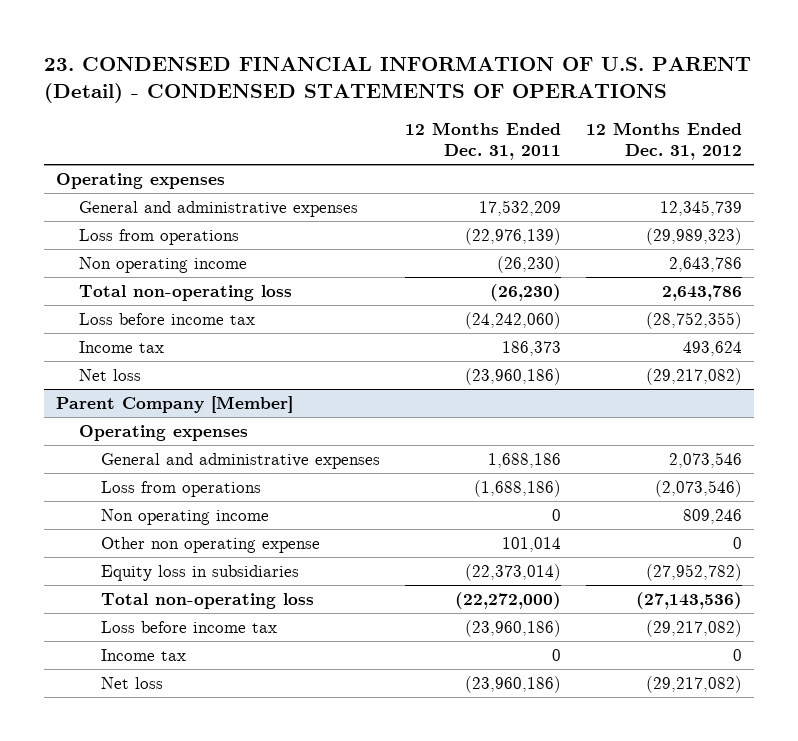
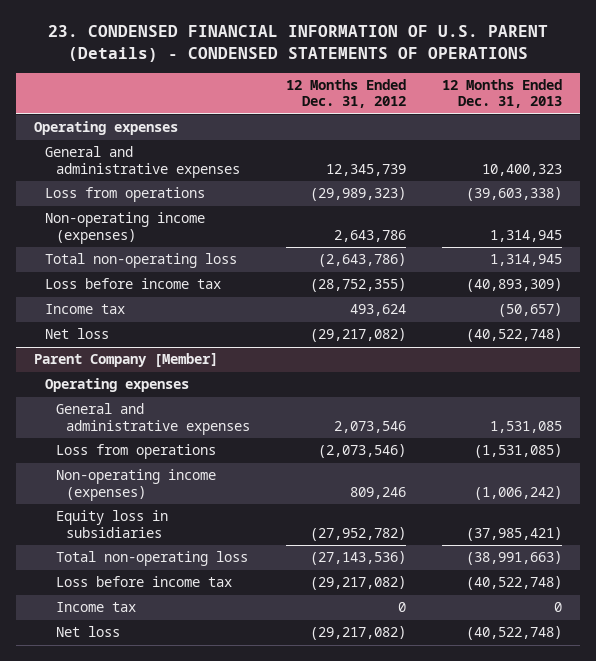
[44,55,752,103] 23. CONDENSED FINANCIAL INFORMATION OF U.S. PARENT (Detail) - CONDENSED STATEMENTS OF OPERATIONS -> [47,25,548,62] 23. CONDENSED FINANCIAL INFORMATION OF U.S. PARENT (Details) - CONDENSED STATEMENTS OF OPERATIONS
[404,121,561,160] 12 Months Ended Dec. 31, 2011 -> none
none -> [442,79,563,109] 12 Months Ended Dec. 31, 2013
[78,257,247,274] Non operating income -> [44,212,205,244] Non-operating income (expenses)
[661,285,742,302] 2,643,786 -> [318,253,407,268] (2,643,786)
[101,537,321,554] Other non operating expense -> none
[101,509,270,526] Non operating income -> [55,469,216,501] Non-operating income (expenses)

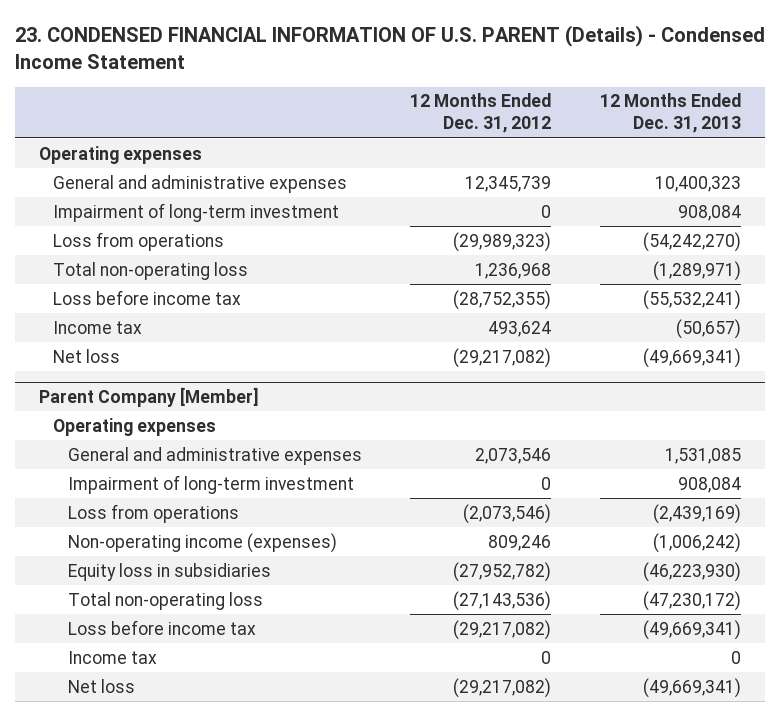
[47,25,548,62] 23. CONDENSED FINANCIAL INFORMATION OF U.S. PARENT (Details) - CONDENSED STATEMENTS OF OPERATIONS -> [14,24,765,70] 23. CONDENSED FINANCIAL INFORMATION OF U.S. PARENT (Details) - Condensed Income Statement
[44,212,205,244] Non-operating income (expenses) -> none
none -> [53,202,340,222] Impairment of long-term investment
[466,187,563,202] (39,603,338) -> [642,231,741,252] (54,242,270)
[318,253,407,268] (2,643,786) -> [475,262,552,279] 1,236,968
[490,254,563,267] 1,314,945 -> [652,260,741,281] (1,289,971)
[466,278,563,293] (40,893,309) -> [642,289,741,310] (55,532,241)
[466,328,563,343] (40,522,748) -> [642,347,741,368] (49,669,341)
none -> [67,474,354,494] Impairment of long-term investment
[474,444,563,459] (1,531,085) -> [652,503,741,524] (2,439,169)
[466,526,563,541] (37,985,421) -> [642,561,741,582] (46,223,930)
[466,551,563,566] (38,991,663) -> [642,590,741,611] (47,230,172)
[466,576,563,591] (40,522,748) -> [642,619,741,640] (49,669,341)
[466,626,563,641] (40,522,748) -> [642,677,741,698] (49,669,341)

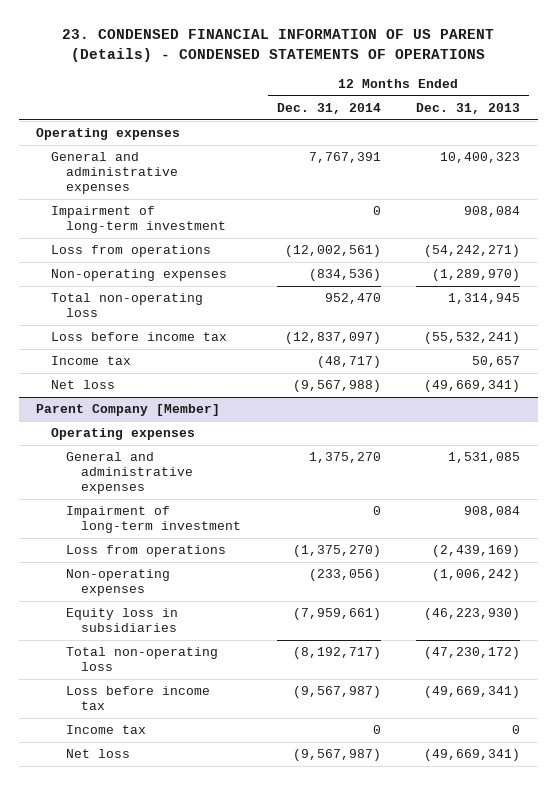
[14,24,765,70] 23. CONDENSED FINANCIAL INFORMATION OF U.S. PARENT (Details) - Condensed Income Statement -> [62,28,495,62] 23. CONDENSED FINANCIAL INFORMATION OF US PARENT (Details) - CONDENSED STATEMENTS OF OPERATIONS
[410,93,552,134] 12 Months Ended Dec. 31, 2012 -> none
none -> [276,102,381,114] Dec. 31, 2014
[642,231,741,252] (54,242,270) -> [423,245,520,258] (54,242,271)
none -> [51,269,228,282] Non-operating expenses
[652,260,741,281] (1,289,971) -> [447,293,520,305] 1,314,945
[675,318,741,339] (50,657) -> [471,356,520,368] 50,657
[67,532,337,553] Non-operating income (expenses) -> [66,569,171,597] Non-operating expenses

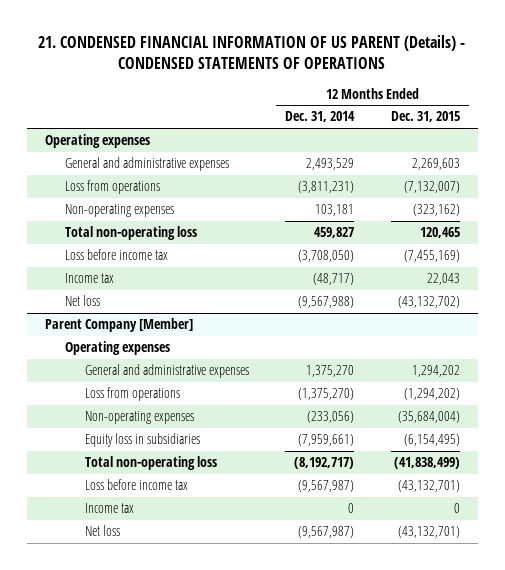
[62,28,495,62] 23. CONDENSED FINANCIAL INFORMATION OF US PARENT (Details) - CONDENSED STATEMENTS OF OPERATIONS -> [38,34,466,69] 21. CONDENSED FINANCIAL INFORMATION OF US PARENT (Details) - CONDENSED STATEMENTS OF OPERATIONS
[415,102,520,114] Dec. 31, 2013 -> none
none -> [390,111,460,123] Dec. 31, 2015
[51,206,227,234] Impairment of long-term investment -> none
[308,152,381,164] 7,767,391 -> [306,158,355,171] 2,493,529
[284,245,381,258] (12,002,561) -> [298,181,355,194] (3,811,231)
[308,269,381,282] (834,536) -> [315,204,355,217] 103,181
[324,293,381,305] 952,470 -> [314,227,355,239] 459,827
[284,332,381,345] (12,837,097) -> [298,250,355,263] (3,708,050)
[66,506,242,534] Impairment of long-term investment -> none

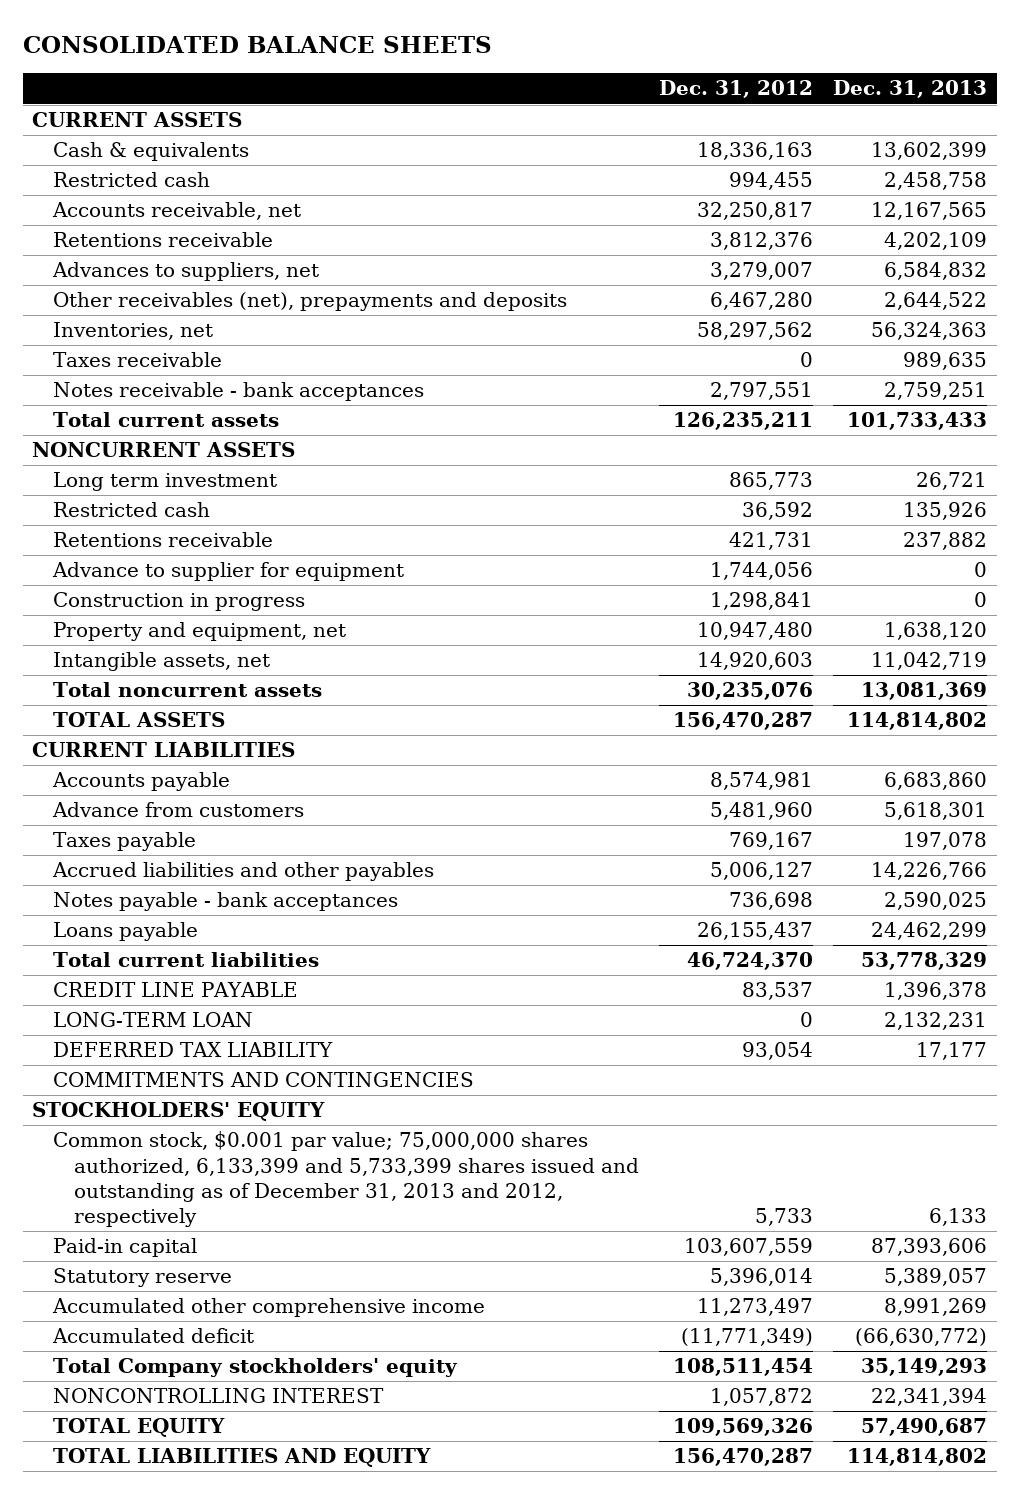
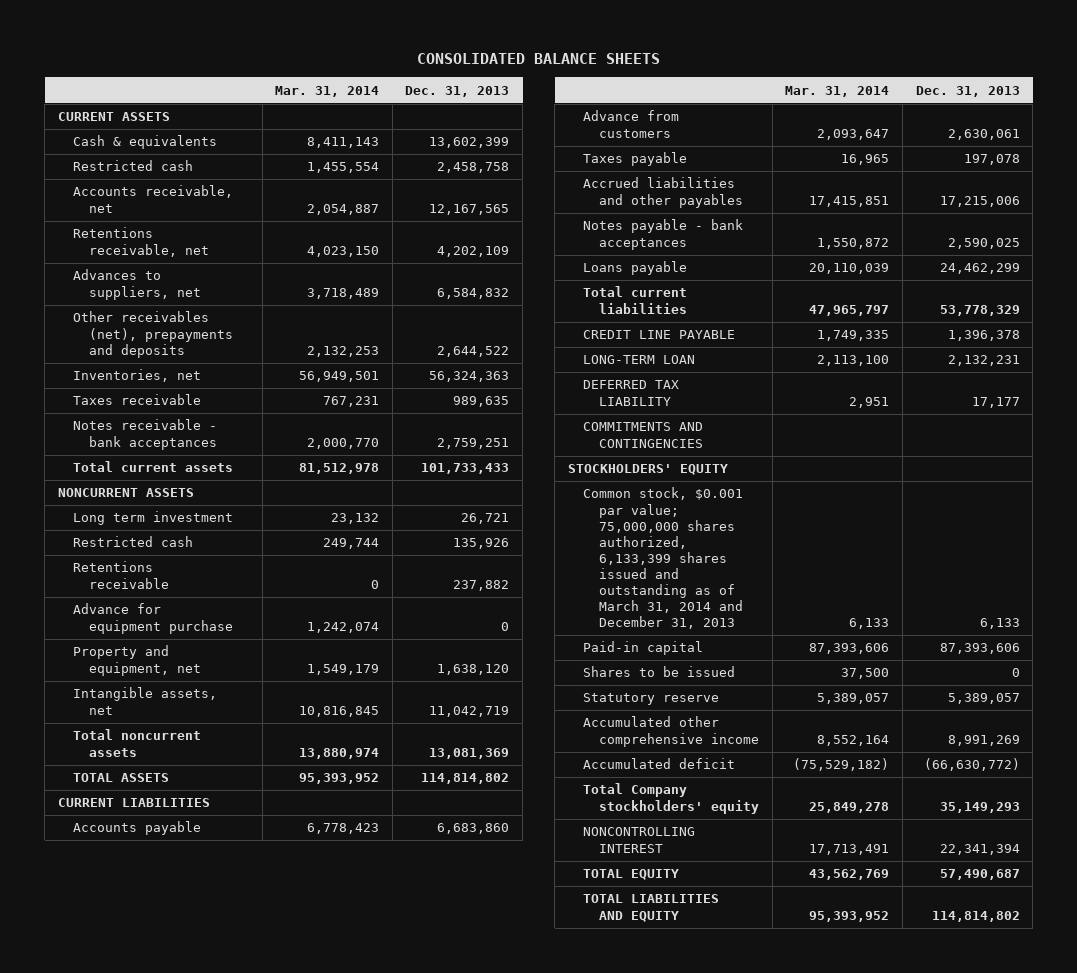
[658,80,813,99] Dec. 31, 2012 -> none
none -> [275,85,380,97] Mar. 31, 2014
[53,232,274,248] Retentions receivable -> [73,227,209,257] Retentions receivable, net
[53,592,306,612] Construction in progress -> none
[52,562,405,582] Advance to supplier for equipment -> [73,603,233,634] Advance for equipment purchase
[883,802,987,821] 5,618,301 -> [947,128,1020,140] 2,630,061
[870,862,987,881] 14,226,766 -> [939,195,1020,207] 17,215,006
[53,1131,640,1228] Common stock, $0.001 par value; 75,000,000 shares authorized, 6,133,399 and 5,733,399 shares issued and outstanding as of December 31, 2013 and 2012, respectively -> [583,487,744,630] Common stock, $0.001 par value; 75,000,000 shares authorized, 6,133,399 shares issued and outstanding as of March 31, 2014 and December 31, 2013
none -> [583,666,736,678] Shares to be issued

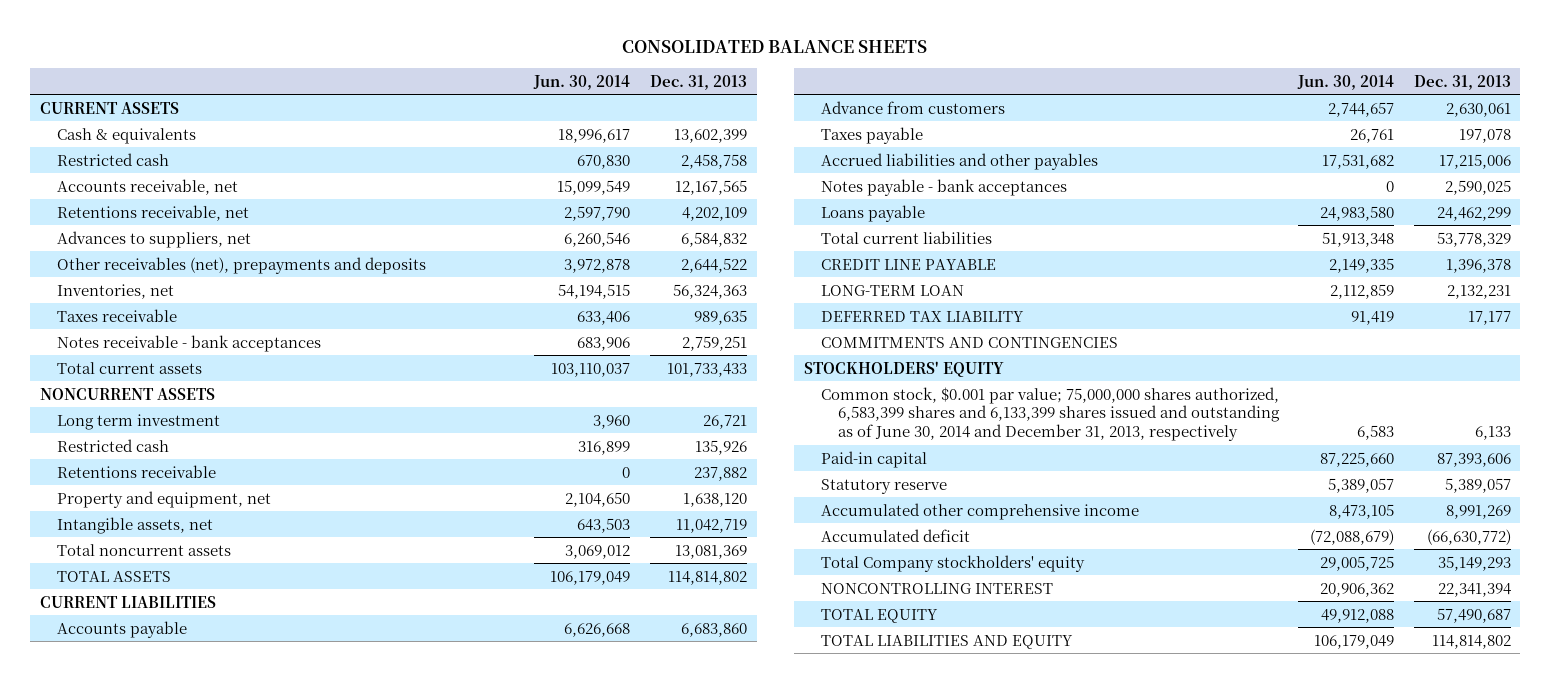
[275,85,380,97] Mar. 31, 2014 -> none
none -> [533,74,631,90] Jun. 30, 2014
[73,603,233,634] Advance for equipment purchase -> none
[583,487,744,630] Common stock, $0.001 par value; 75,000,000 shares authorized, 6,133,399 shares issued and outstanding as of March 31, 2014 and December 31, 2013 -> [820,386,1280,442] Common stock, $0.001 par value; 75,000,000 shares authorized, 6,583,399 shares and 6,133,399 shares issued and outstanding as of June 30, 2014 and December 31, 2013, respectively
[583,666,736,678] Shares to be issued -> none

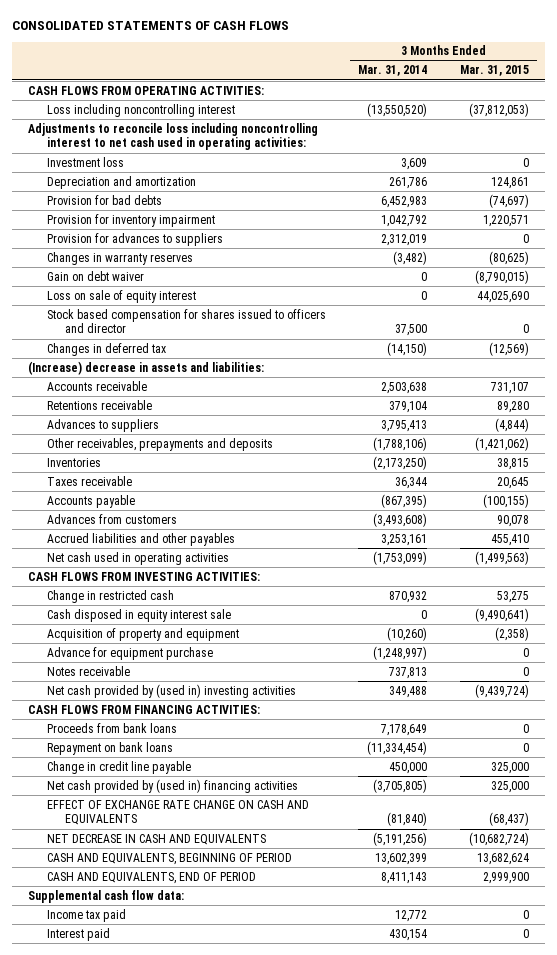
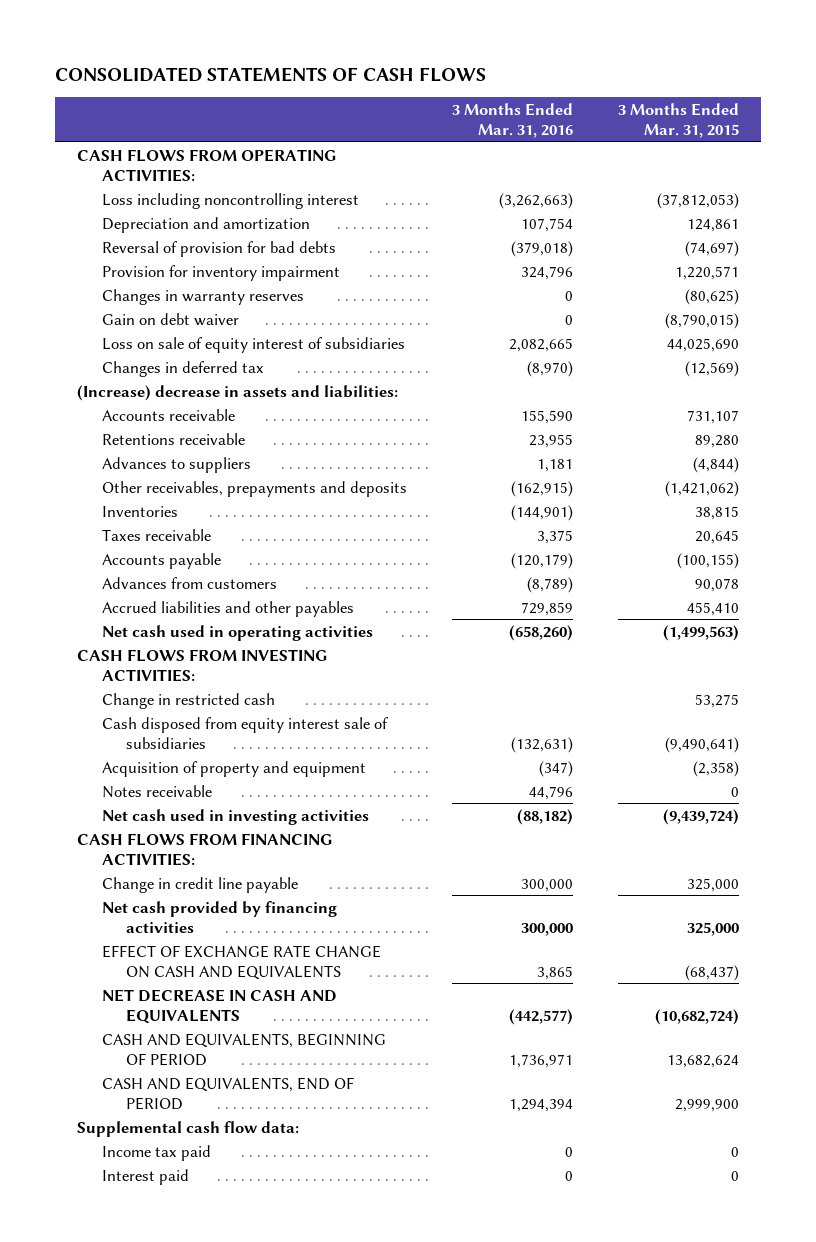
[358,65,428,77] Mar. 31, 2014 -> none
none -> [451,102,573,139] 3 Months Ended Mar. 31, 2016
[27,122,318,151] Adjustments to reconcile loss including noncontrolling interest to net cash used in operating activities: -> none
[46,156,124,167] Investment loss -> none
[46,194,162,205] Provision for bad debts -> [101,240,336,257] Reversal of provision for bad debts
[46,232,223,246] Provision for advances to suppliers -> none
[46,308,326,334] Stock based compensation for shares issued to officers and director -> none
[46,289,196,303] Loss on sale of equity interest -> [101,336,405,353] Loss on sale of equity interest of subsidiaries
[46,608,231,622] Cash disposed in equity interest sale -> [101,716,388,749] Cash disposed from equity interest sale of subsidiaries
[46,646,213,660] Advance for equipment purchase -> none
[46,683,296,698] Net cash provided by (used in) investing activities -> [101,808,369,825] Net cash used in investing activities
[46,722,177,733] Proceeds from bank loans -> none
[46,741,173,755] Repayment on bank loans -> none
[46,778,298,793] Net cash provided by (used in) financing activities -> [101,900,337,933] Net cash provided by financing activities

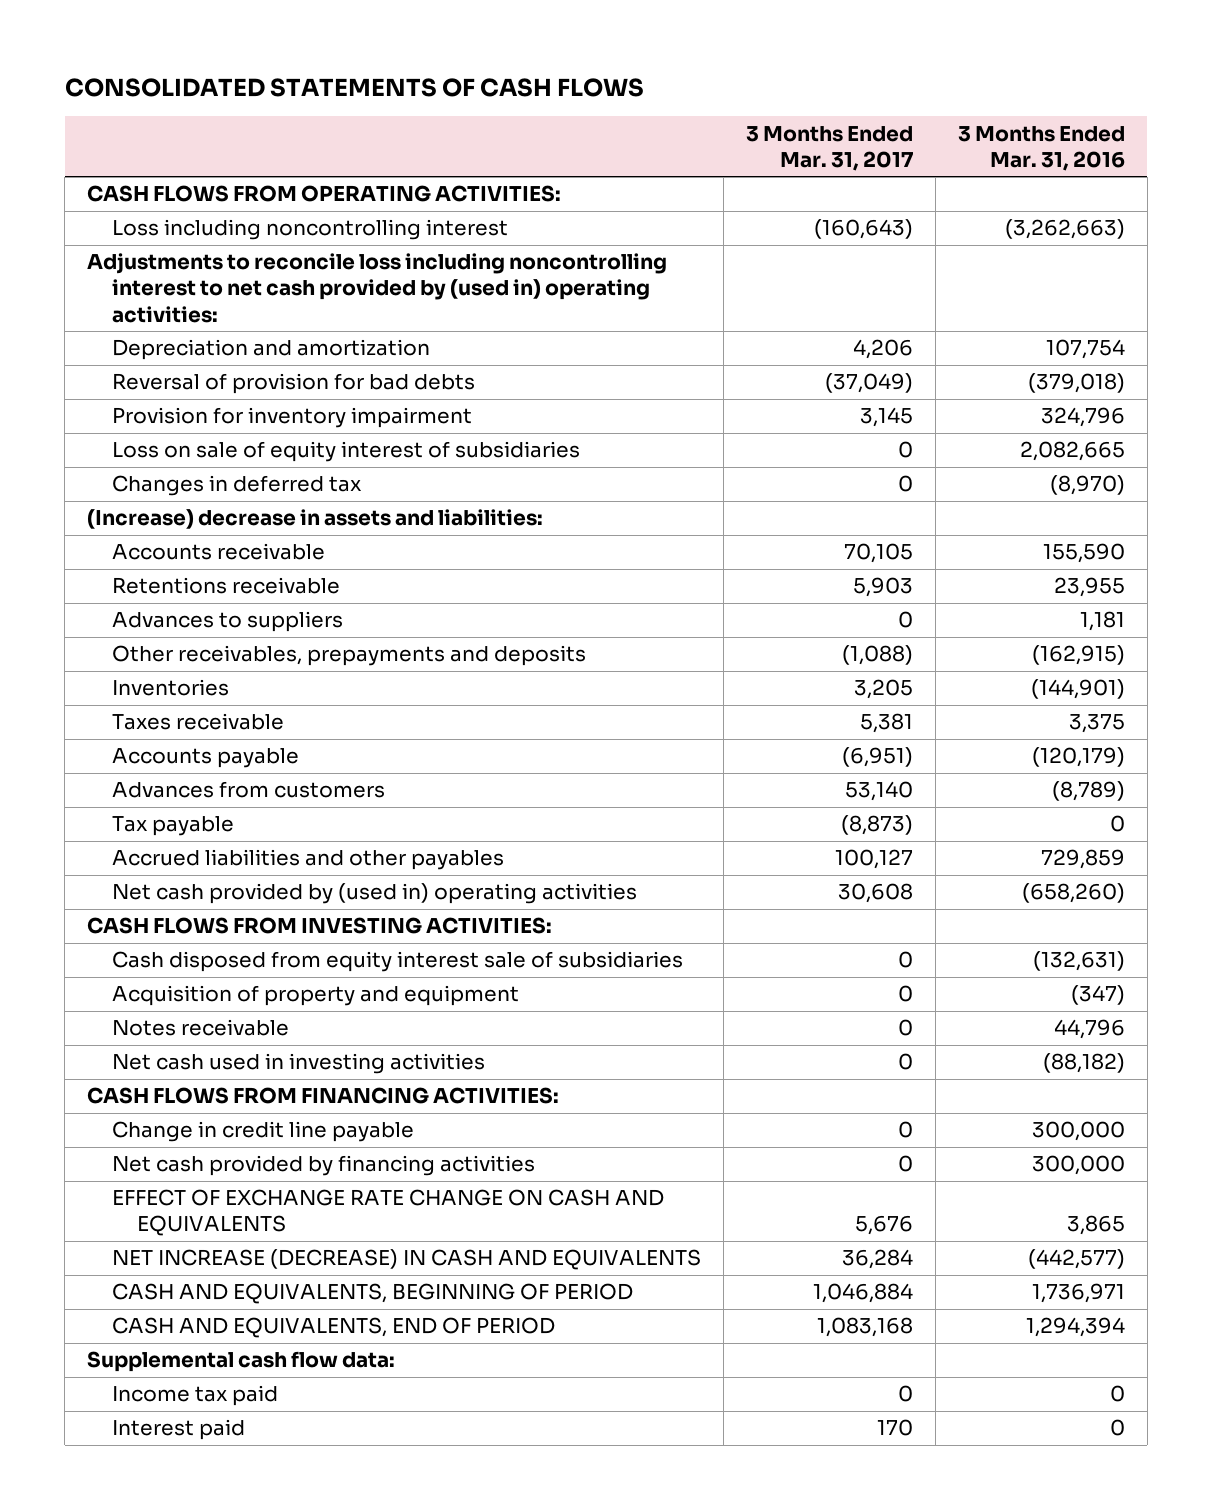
[617,102,739,139] 3 Months Ended Mar. 31, 2015 -> none
none -> [745,125,913,171] 3 Months Ended Mar. 31, 2017
none -> [87,253,668,323] Adjustments to reconcile loss including noncontrolling interest to net cash provided by (used in) operating activities:
[101,288,304,305] Changes in warranty reserves -> none
[101,312,239,326] Gain on debt waiver -> none
none -> [111,816,234,837] Tax payable
[101,624,373,641] Net cash used in operating activities -> [111,883,637,905] Net cash provided by (used in) operating activities
[101,692,275,709] Change in restricted cash -> none
[101,988,337,1024] NET DECREASE IN CASH AND EQUIVALENTS -> [111,1249,701,1271] NET INCREASE (DECREASE) IN CASH AND EQUIVALENTS

